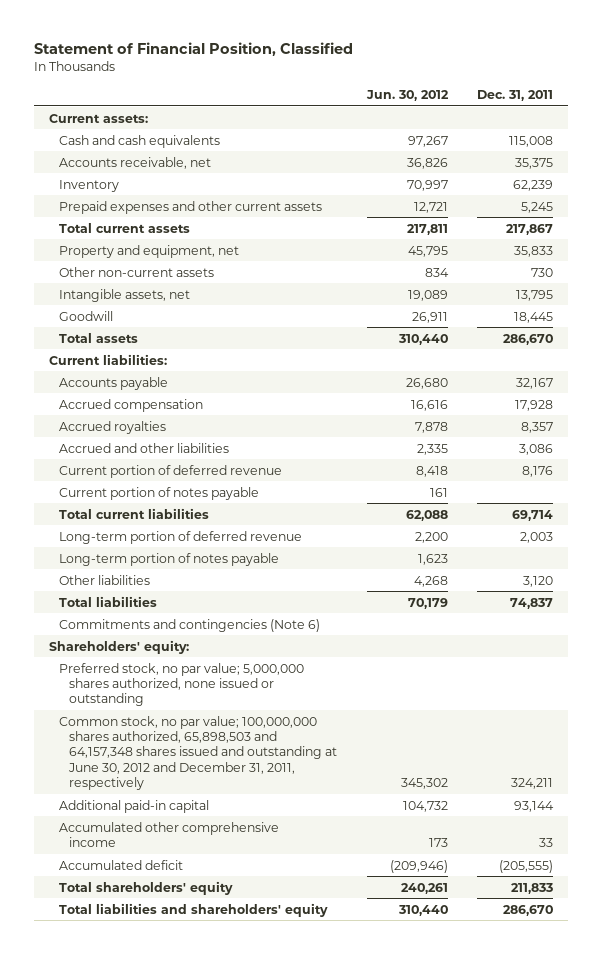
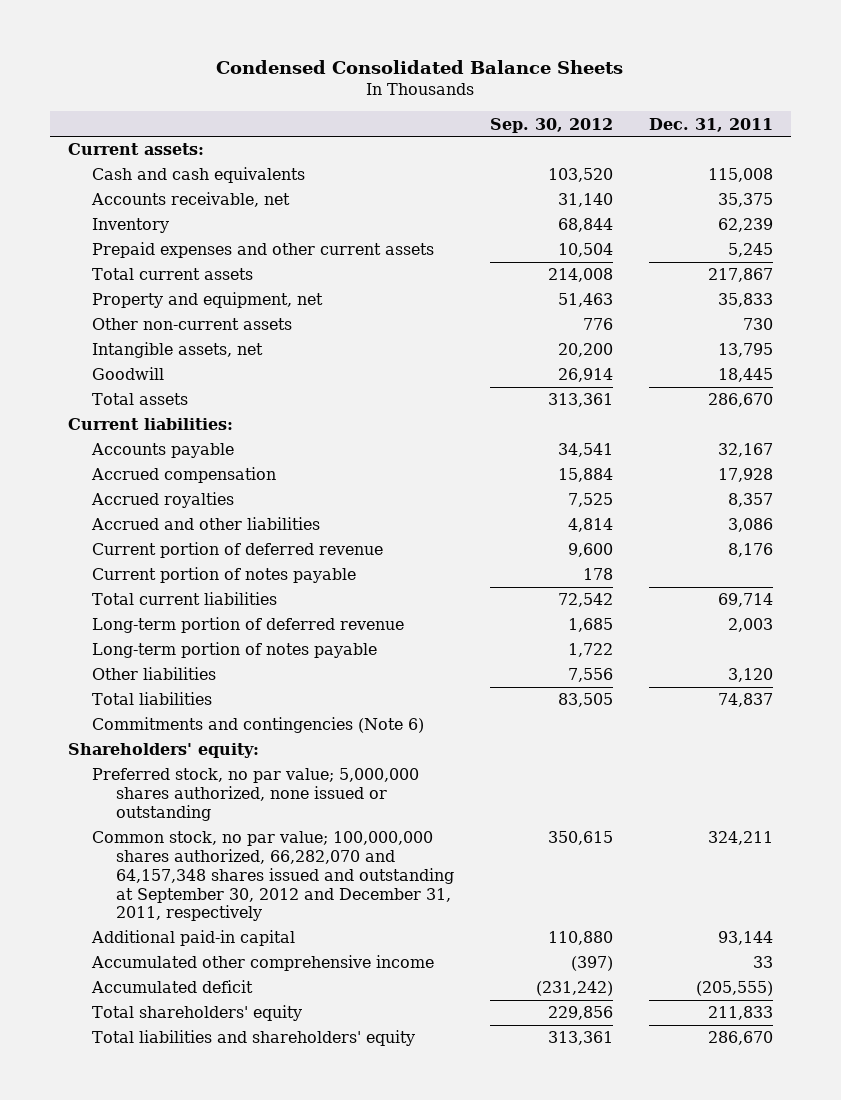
[33,41,353,56] Statement of Financial Position, Classified -> [216,60,624,75] Condensed Consolidated Balance Sheets
[365,90,449,102] Jun. 30, 2012 -> none
none -> [489,117,613,133] Sep. 30, 2012
[58,715,338,791] Common stock, no par value; 100,000,000 shares authorized, 65,898,503 and 64,157,348 shares issued and outstanding at June 30, 2012 and December 31, 2011, respectively -> [91,831,454,922] Common stock, no par value; 100,000,000 shares authorized, 66,282,070 and 64,157,348 shares issued and outstanding at September 30, 2012 and December 31, 2011, respectively

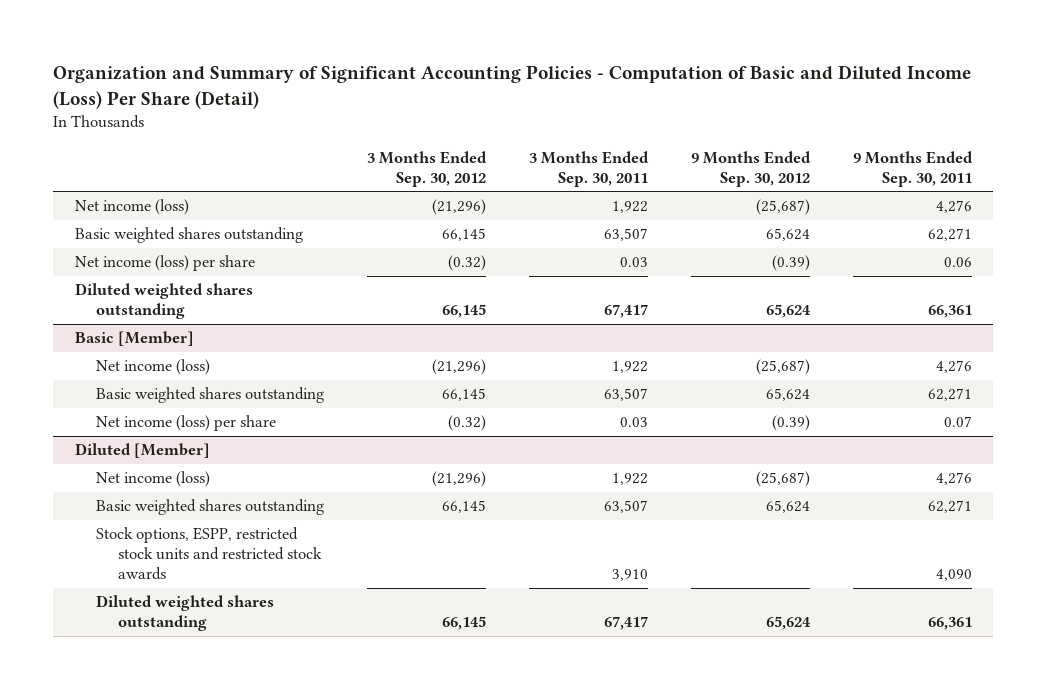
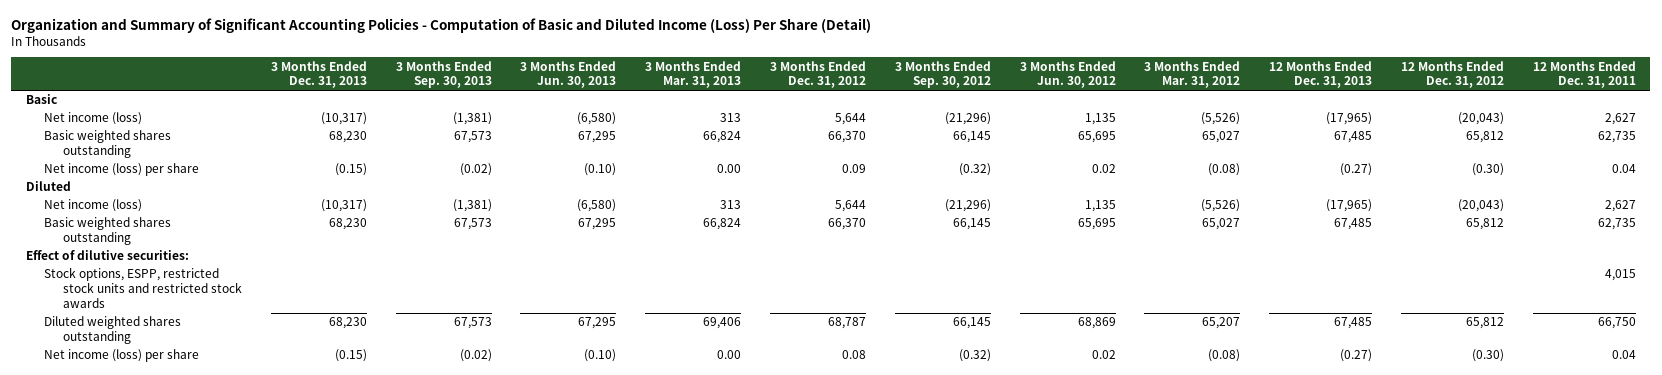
[529,150,650,187] 3 Months Ended Sep. 30, 2011 -> none
[690,150,811,187] 9 Months Ended Sep. 30, 2012 -> none
[852,150,973,187] 9 Months Ended Sep. 30, 2011 -> none
none -> [270,60,367,89] 3 Months Ended Dec. 31, 2013
none -> [395,60,492,89] 3 Months Ended Sep. 30, 2013
none -> [520,60,617,89] 3 Months Ended Jun. 30, 2013
none -> [645,60,742,89] 3 Months Ended Mar. 31, 2013
none -> [769,60,866,89] 3 Months Ended Dec. 31, 2012
none -> [1019,60,1116,89] 3 Months Ended Jun. 30, 2012
none -> [1144,60,1241,89] 3 Months Ended Mar. 31, 2012
none -> [1269,60,1373,89] 12 Months Ended Dec. 31, 2013
none -> [1401,60,1505,89] 12 Months Ended Dec. 31, 2012
none -> [1532,60,1636,89] 12 Months Ended Dec. 31, 2011
[74,199,189,216] Net income (loss) -> none
[74,227,303,244] Basic weighted shares outstanding -> none
[74,283,253,320] Diluted weighted shares outstanding -> none
[74,331,194,347] Basic [Member] -> none
none -> [25,94,57,105] Basic
[74,443,210,459] Diluted [Member] -> none
none -> [25,181,71,192] Diluted
none -> [25,250,189,261] Effect of dilutive securities:
[74,255,255,272] Net income (loss) per share -> [44,349,200,363] Net income (loss) per share

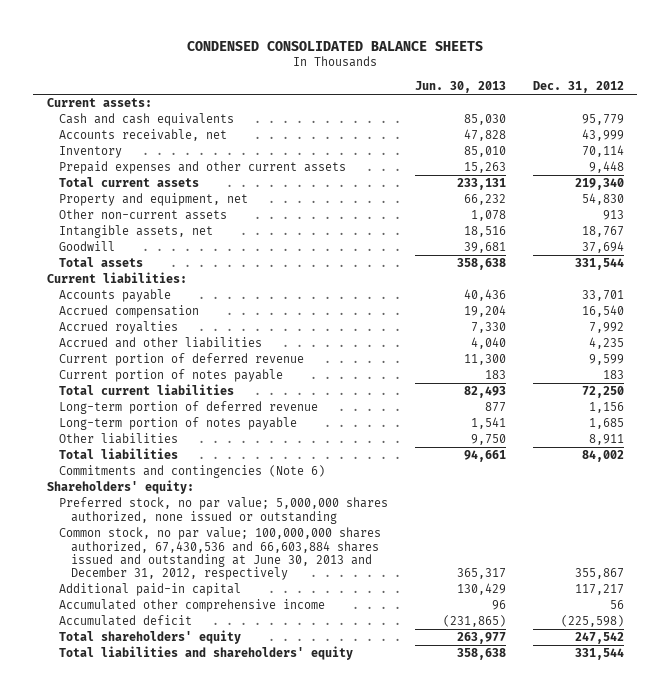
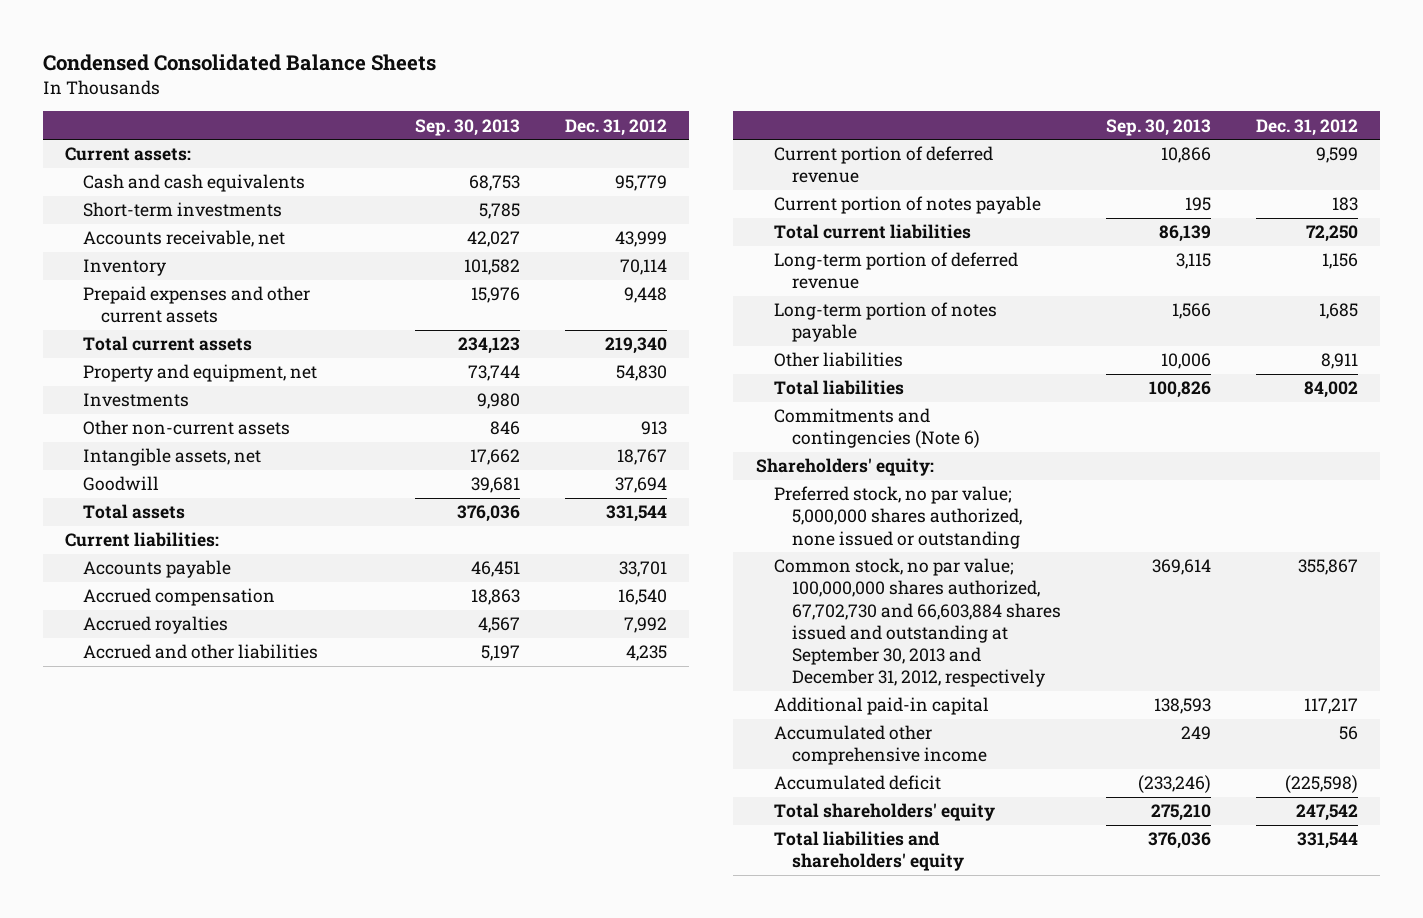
[187,40,484,51] CONDENSED CONSOLIDATED BALANCE SHEETS -> [42,53,436,71] Condensed Consolidated Balance Sheets
[414,81,506,94] Jun. 30, 2013 -> none
none -> [415,118,521,136] Sep. 30, 2013
none -> [83,202,283,218] Short-term investments
none -> [83,393,190,408] Investments
[58,527,381,581] Common stock, no par value; 100,000,000 shares authorized, 67,430,536 and 66,603,884 shares issued and outstanding at June 30, 2013 and December 31, 2012, respectively -> [773,558,1062,688] Common stock, no par value; 100,000,000 shares authorized, 67,702,730 and 66,603,884 shares issued and outstanding at September 30, 2013 and December 31, 2012, respectively

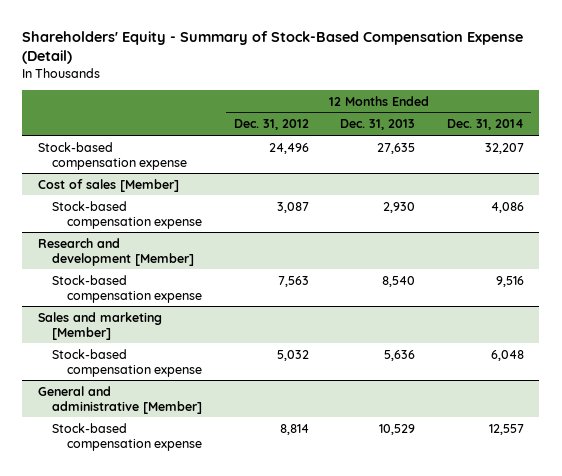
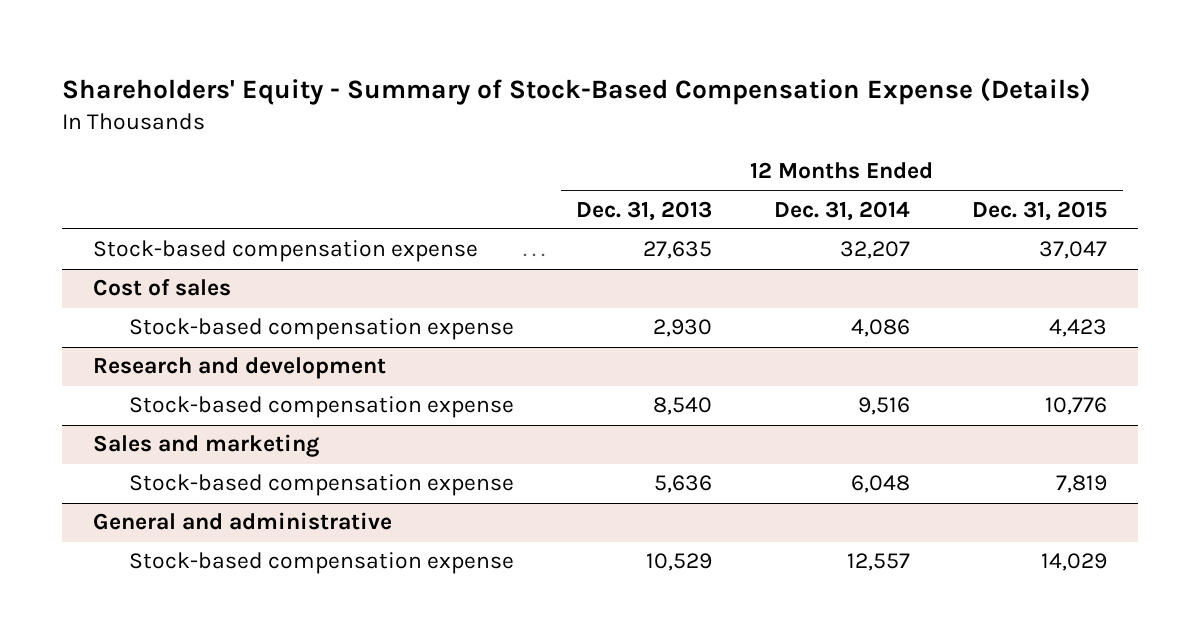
[22,30,524,65] Shareholders' Equity - Summary of Stock-Based Compensation Expense (Detail) -> [62,77,1092,105] Shareholders' Equity - Summary of Stock-Based Compensation Expense (Details)
[233,119,309,131] Dec. 31, 2012 -> none
none -> [972,200,1108,221] Dec. 31, 2015
[38,178,180,192] Cost of sales [Member] -> [93,279,232,297] Cost of sales
[38,237,195,266] Research and development [Member] -> [93,357,387,380] Research and development
[38,311,163,340] Sales and marketing [Member] -> [93,434,320,458] Sales and marketing
[38,385,203,414] General and administrative [Member] -> [93,512,393,531] General and administrative

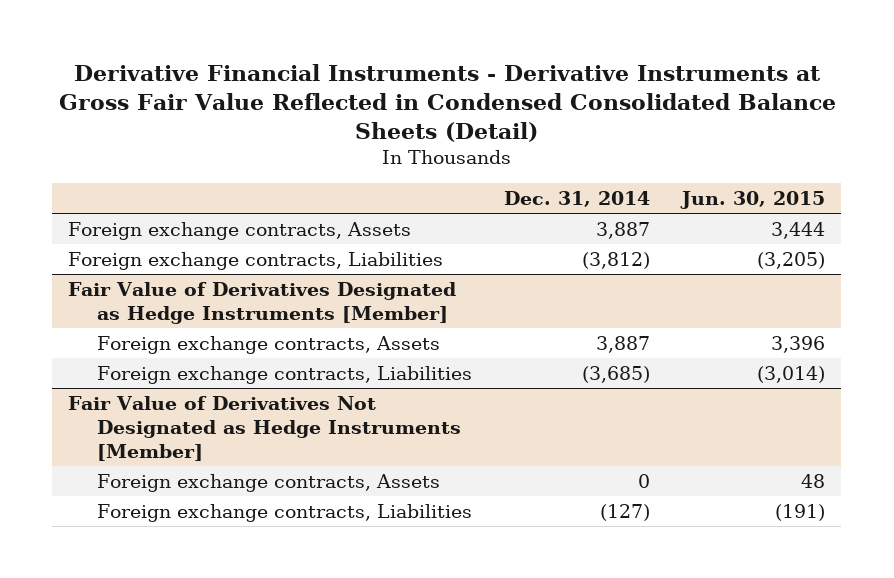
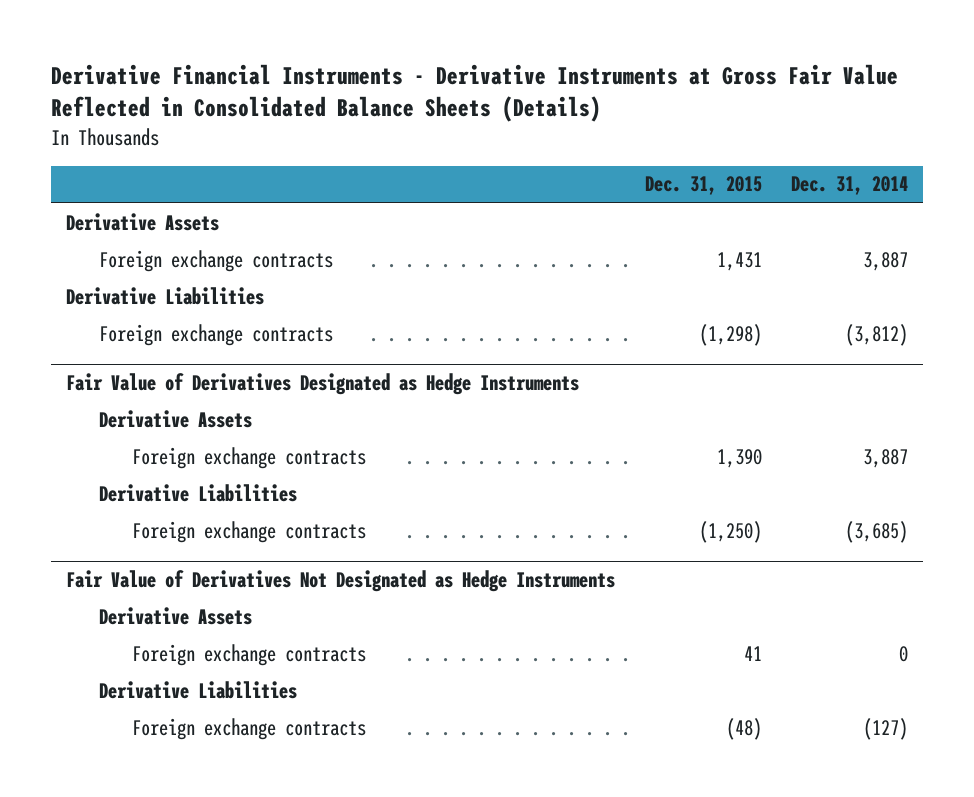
[58,64,836,142] Derivative Financial Instruments - Derivative Instruments at Gross Fair Value Reflected in Condensed Consolidated Balance Sheets (Detail) -> [51,63,899,123] Derivative Financial Instruments - Derivative Instruments at Gross Fair Value Reflected in Consolidated Balance Sheets (Details)
[680,190,826,209] Jun. 30, 2015 -> none
none -> [644,176,762,196] Dec. 31, 2015
none -> [66,212,220,231] Derivative Assets
[68,221,412,240] Foreign exchange contracts, Assets -> [99,249,334,272] Foreign exchange contracts
none -> [66,286,265,305] Derivative Liabilities
[68,251,444,270] Foreign exchange contracts, Liabilities -> [99,323,334,346] Foreign exchange contracts
[68,281,457,325] Fair Value of Derivatives Designated as Hedge Instruments [Member] -> [66,372,580,395] Fair Value of Derivatives Designated as Hedge Instruments
none -> [99,409,253,428] Derivative Assets
[97,335,441,354] Foreign exchange contracts, Assets -> [131,446,366,469] Foreign exchange contracts
none -> [99,483,298,502] Derivative Liabilities
[97,365,473,384] Foreign exchange contracts, Liabilities -> [131,520,366,543] Foreign exchange contracts
[68,395,462,462] Fair Value of Derivatives Not Designated as Hedge Instruments [Member] -> [66,569,616,592] Fair Value of Derivatives Not Designated as Hedge Instruments
none -> [99,606,253,625] Derivative Assets
[97,473,441,492] Foreign exchange contracts, Assets -> [131,643,366,666] Foreign exchange contracts
none -> [99,680,298,699] Derivative Liabilities
[97,503,473,522] Foreign exchange contracts, Liabilities -> [131,717,366,740] Foreign exchange contracts

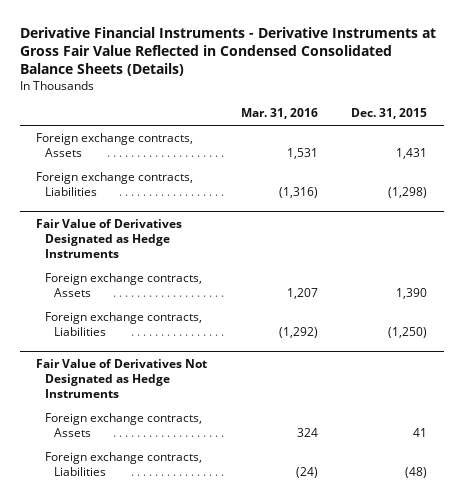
[51,63,899,123] Derivative Financial Instruments - Derivative Instruments at Gross Fair Value Reflected in Consolidated Balance Sheets (Details) -> [19,26,436,76] Derivative Financial Instruments - Derivative Instruments at Gross Fair Value Reflected in Condensed Consolidated Balance Sheets (Details)
[790,176,908,196] Dec. 31, 2014 -> none
none -> [240,108,318,120] Mar. 31, 2016
[66,212,220,231] Derivative Assets -> none
[66,286,265,305] Derivative Liabilities -> none
[99,249,334,272] Foreign exchange contracts -> [36,133,194,158] Foreign exchange contracts, Assets
[99,323,334,346] Foreign exchange contracts -> [36,172,194,197] Foreign exchange contracts, Liabilities
[99,409,253,428] Derivative Assets -> none
[99,483,298,502] Derivative Liabilities -> none
[131,446,366,469] Foreign exchange contracts -> [45,273,203,298] Foreign exchange contracts, Assets
[131,520,366,543] Foreign exchange contracts -> [45,312,203,337] Foreign exchange contracts, Liabilities
[99,606,253,625] Derivative Assets -> none
[99,680,298,699] Derivative Liabilities -> none
[131,643,366,666] Foreign exchange contracts -> [45,413,203,438] Foreign exchange contracts, Assets
[131,717,366,740] Foreign exchange contracts -> [45,452,203,477] Foreign exchange contracts, Liabilities

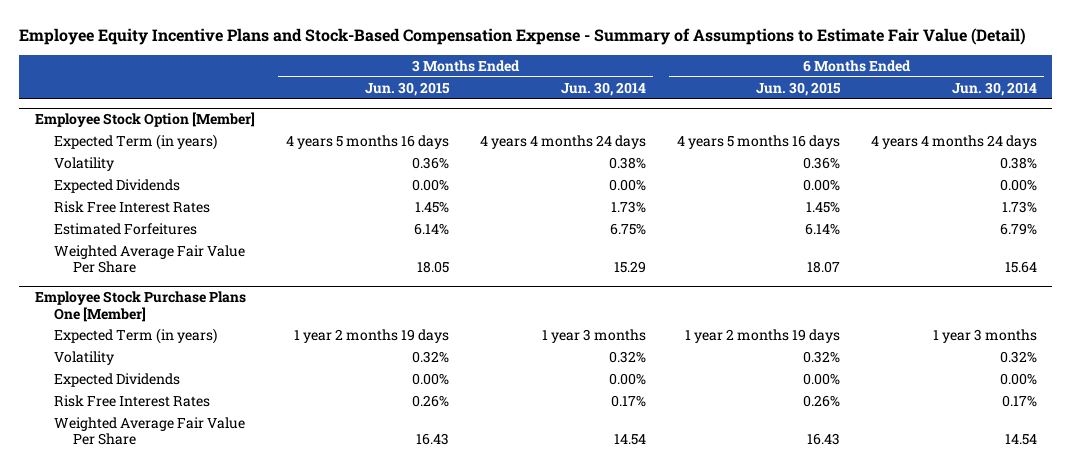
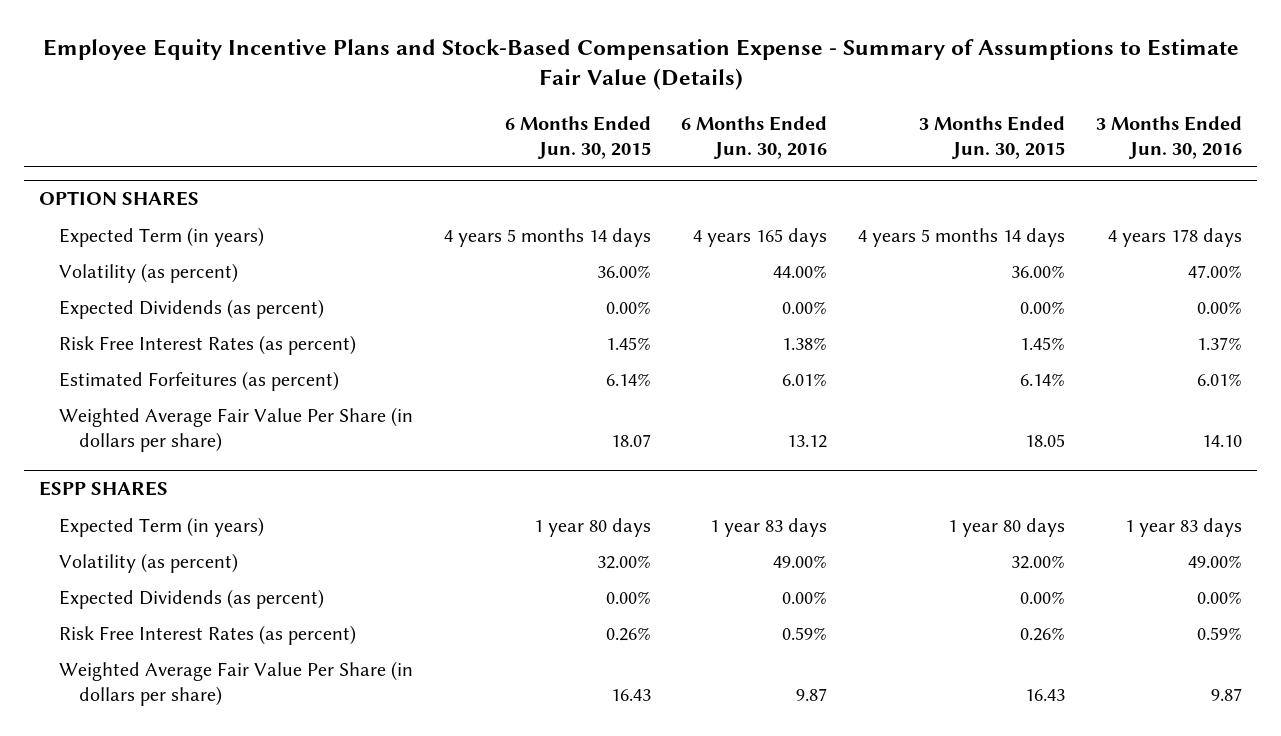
[19,28,1027,46] Employee Equity Incentive Plans and Stock-Based Compensation Expense - Summary of Assumptions to Estimate Fair Value (Detail) -> [42,38,1239,91] Employee Equity Incentive Plans and Stock-Based Compensation Expense - Summary of Assumptions to Estimate Fair Value (Details)
[560,81,646,96] Jun. 30, 2014 -> none
[951,81,1037,96] Jun. 30, 2014 -> none
none -> [681,115,828,160] 6 Months Ended Jun. 30, 2016
none -> [1095,115,1242,160] 3 Months Ended Jun. 30, 2016
[34,112,255,128] Employee Stock Option [Member] -> [39,191,200,207] OPTION SHARES
[285,134,449,149] 4 years 5 months 16 days -> [858,227,1066,247] 4 years 5 months 14 days
[676,134,840,149] 4 years 5 months 16 days -> [443,227,651,247] 4 years 5 months 14 days
[53,156,114,171] Volatility -> [59,262,239,283] Volatility (as percent)
[411,156,449,169] 0.36% -> [1011,264,1066,278] 36.00%
[802,156,840,169] 0.36% -> [596,264,651,278] 36.00%
[53,178,180,193] Expected Dividends -> [59,298,325,319] Expected Dividends (as percent)
[53,200,210,213] Risk Free Interest Rates -> [59,334,357,355] Risk Free Interest Rates (as percent)
[53,222,197,235] Estimated Forfeitures -> [59,370,340,391] Estimated Forfeitures (as percent)
[53,244,245,274] Weighted Average Fair Value Per Share -> [59,406,414,452] Weighted Average Fair Value Per Share (in dollars per share)
[34,291,246,322] Employee Stock Purchase Plans One [Member] -> [39,481,169,497] ESPP SHARES
[293,328,449,343] 1 year 2 months 19 days -> [948,517,1066,537] 1 year 80 days
[684,328,840,343] 1 year 2 months 19 days -> [533,517,651,537] 1 year 80 days
[53,350,114,365] Volatility -> [59,552,239,573] Volatility (as percent)
[411,350,449,363] 0.32% -> [1011,554,1066,569] 32.00%
[802,350,840,363] 0.32% -> [596,554,651,569] 32.00%
[53,372,180,387] Expected Dividends -> [59,588,325,609] Expected Dividends (as percent)
[53,394,210,407] Risk Free Interest Rates -> [59,624,357,645] Risk Free Interest Rates (as percent)
[53,416,245,446] Weighted Average Fair Value Per Share -> [59,660,414,706] Weighted Average Fair Value Per Share (in dollars per share)

